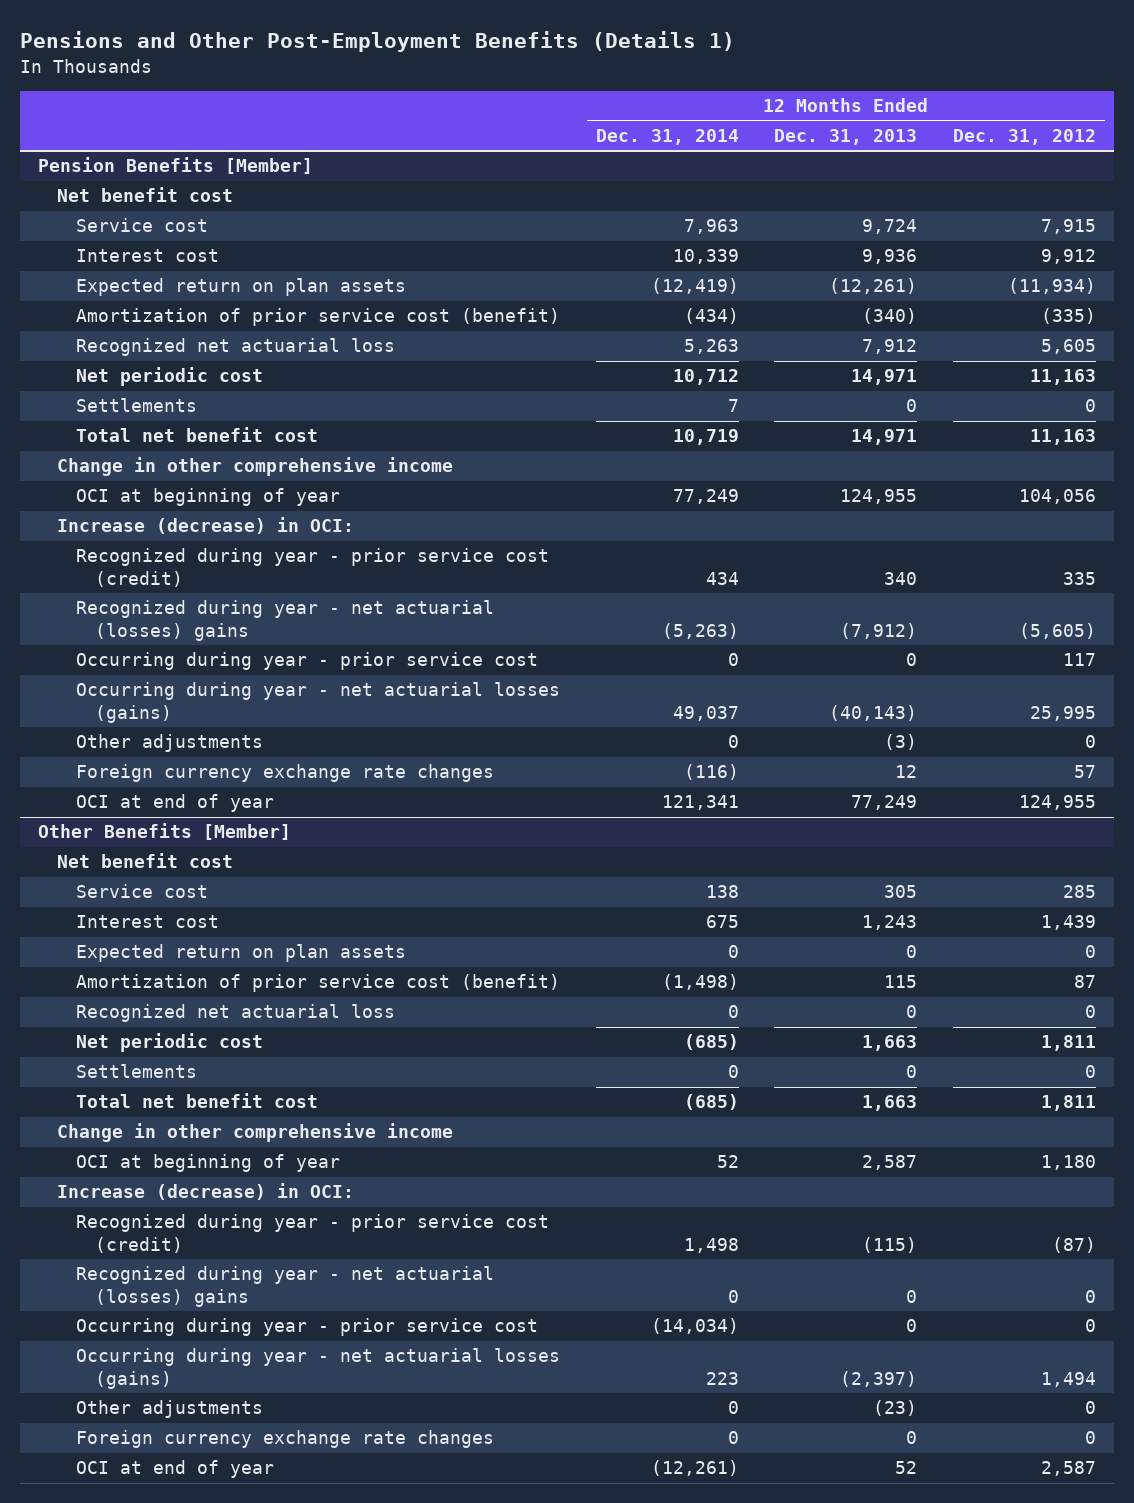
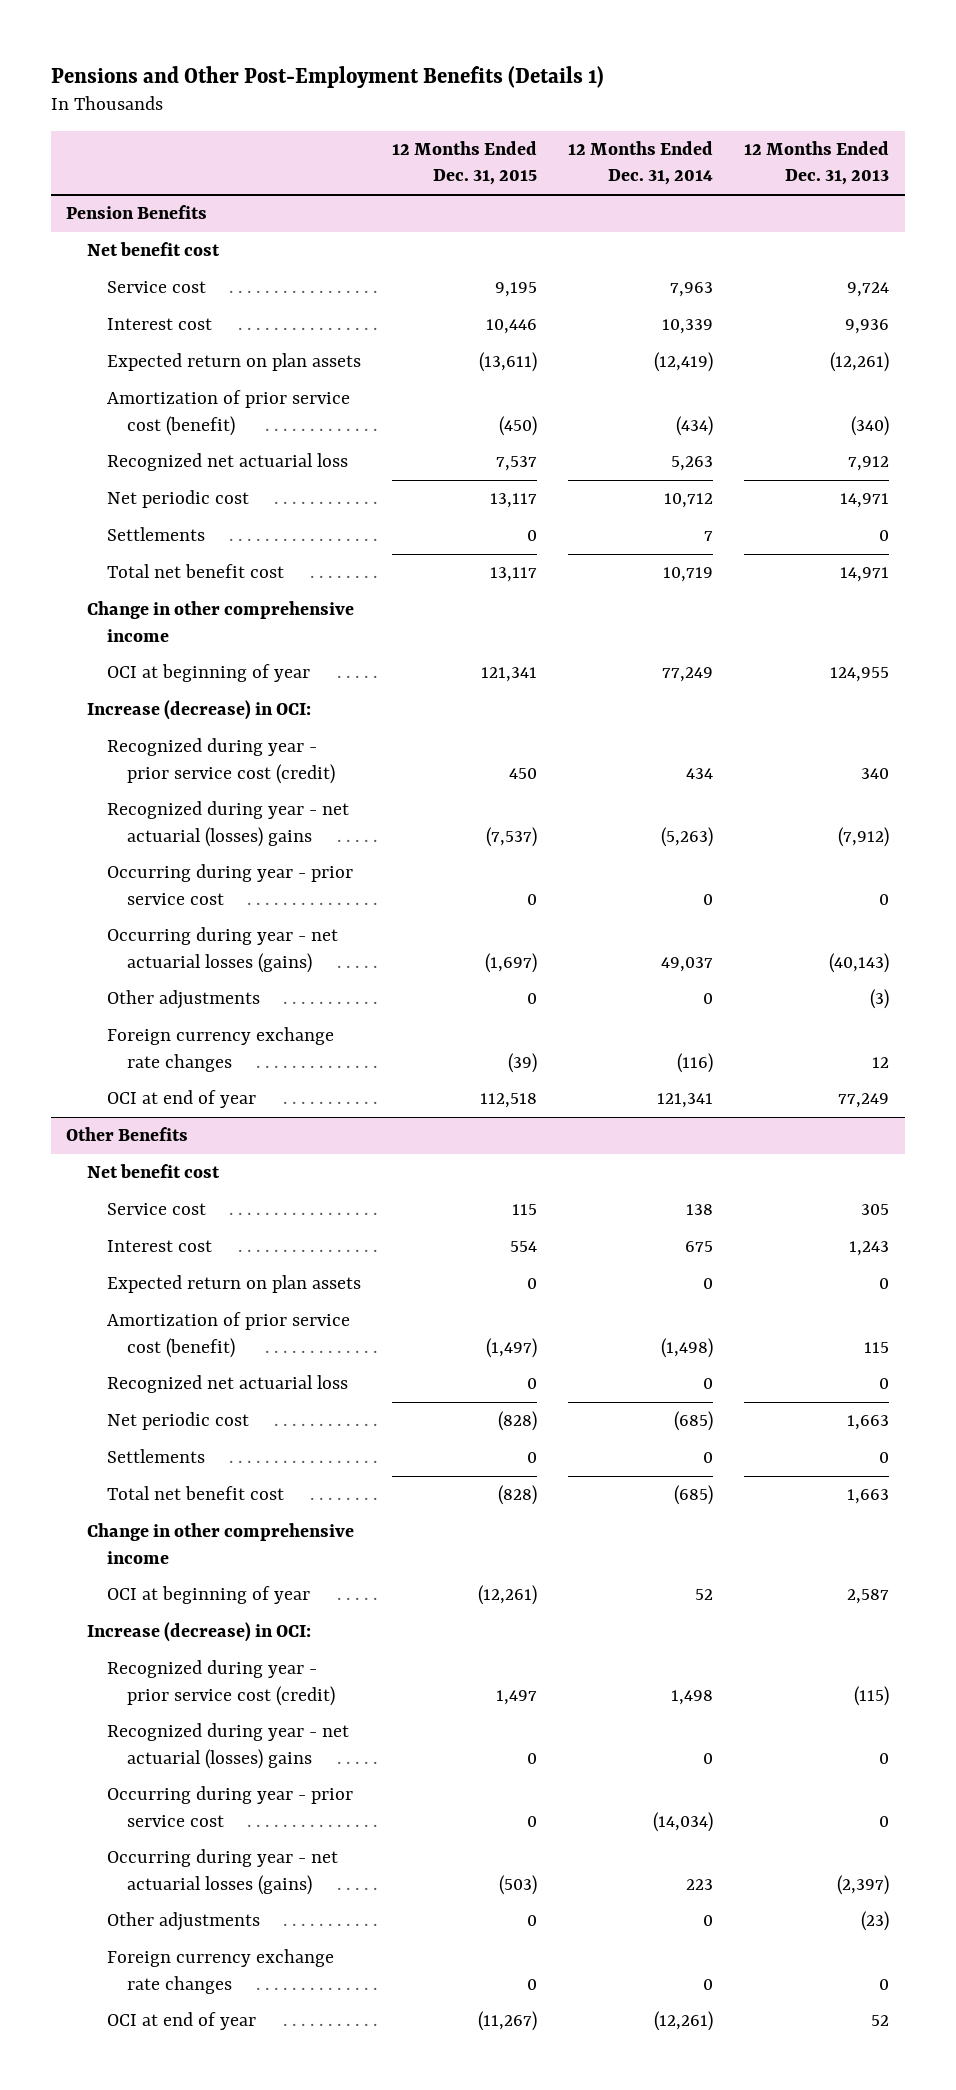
[953,128,1097,145] Dec. 31, 2012 -> none
none -> [392,140,538,186] 12 Months Ended Dec. 31, 2015
[38,157,314,175] Pension Benefits [Member] -> [66,205,208,220] Pension Benefits
[38,823,292,841] Other Benefits [Member] -> [66,1127,189,1142] Other Benefits

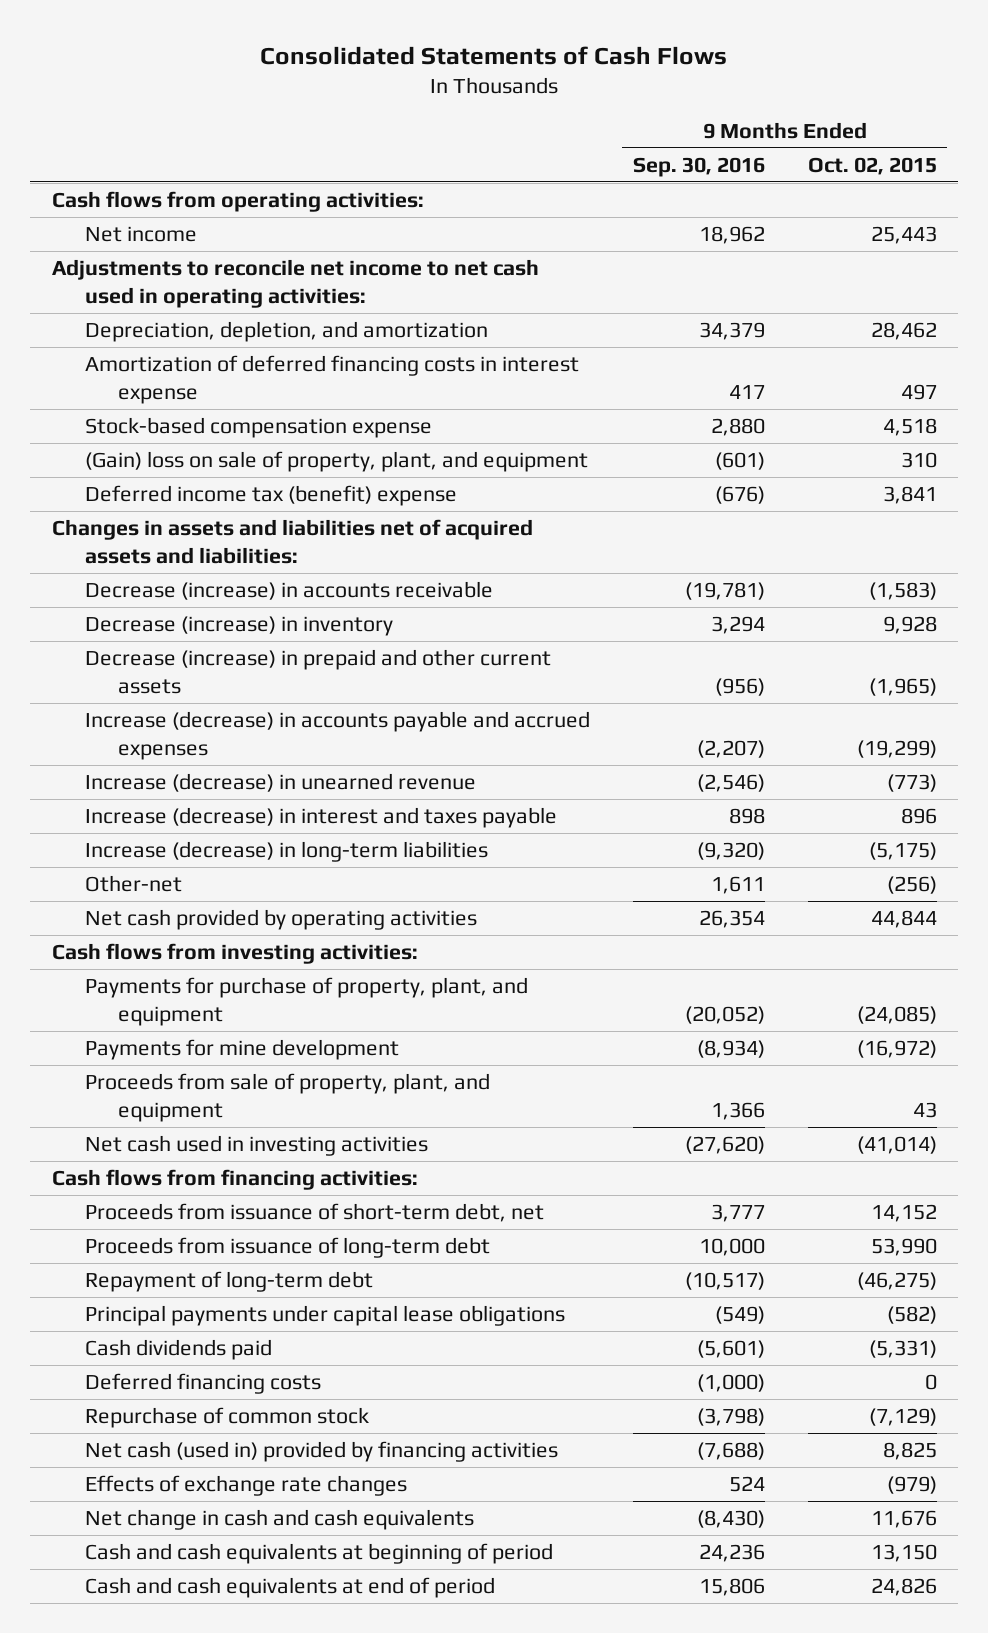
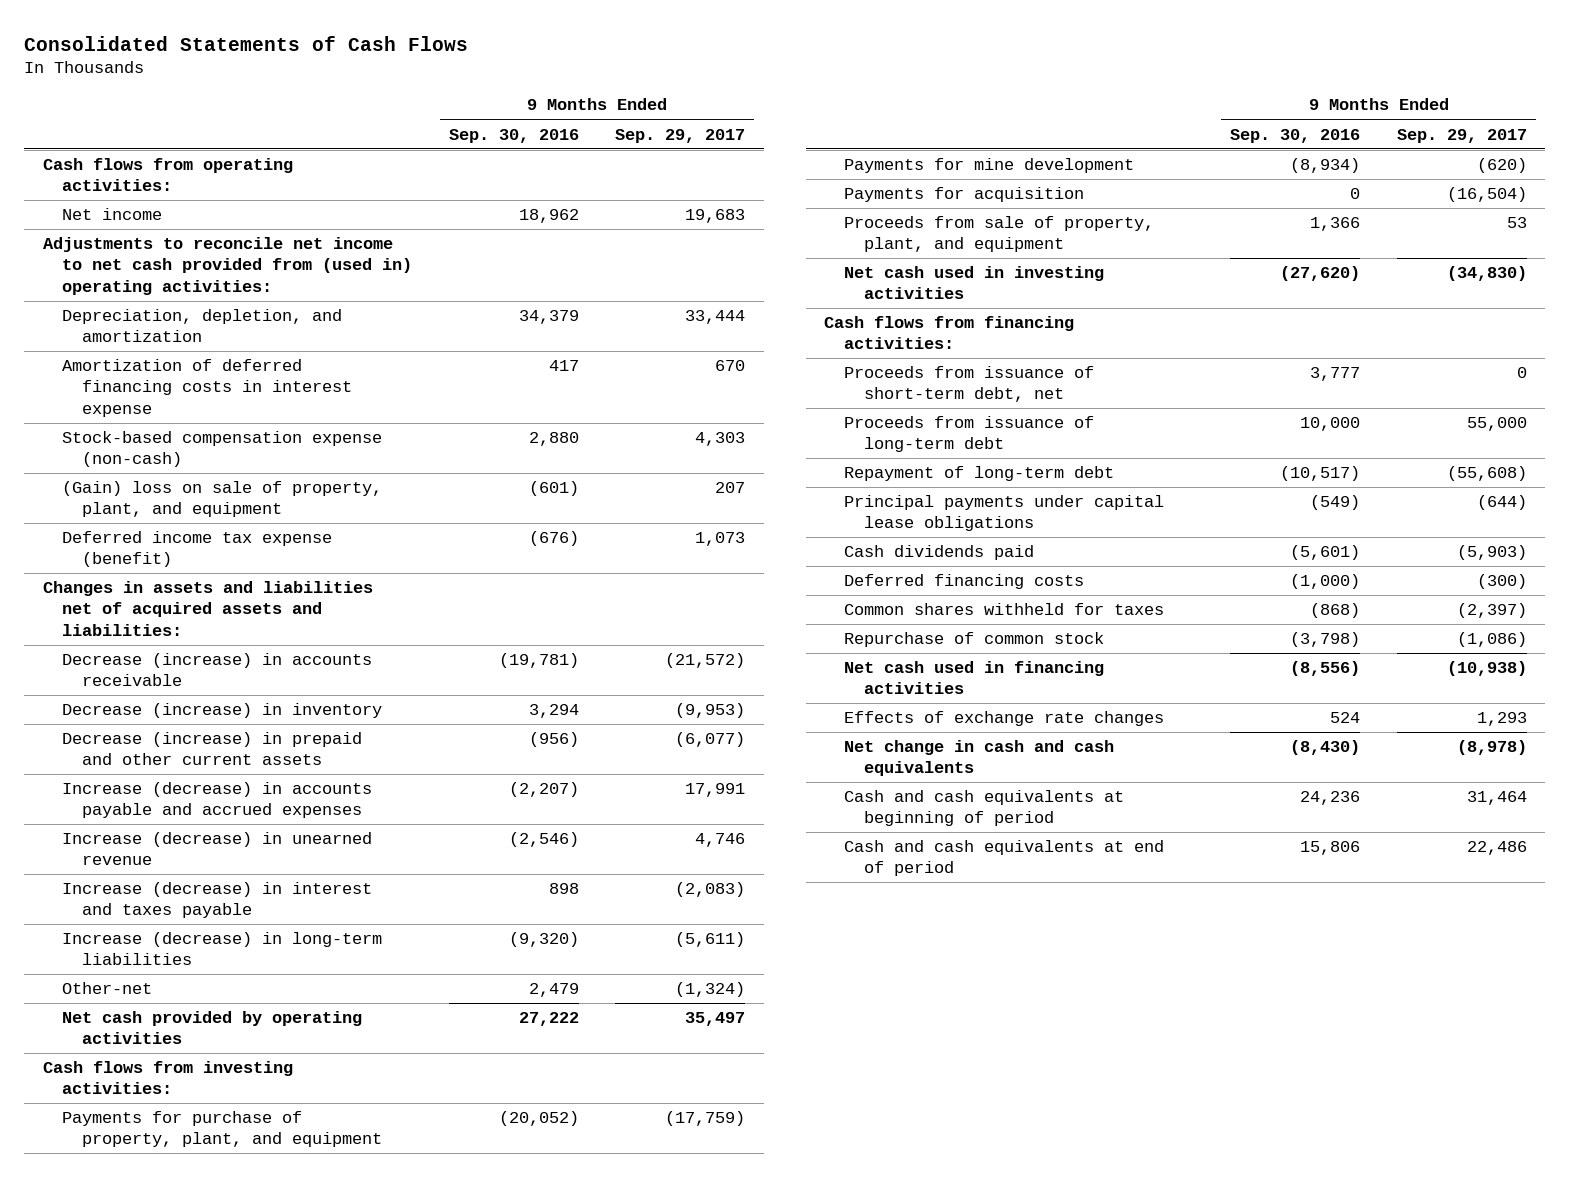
[807,156,937,175] Oct. 02, 2015 -> none
none -> [615,128,746,143] Sep. 29, 2017
[51,258,539,308] Adjustments to reconcile net income to net cash used in operating activities: -> [42,237,413,295] Adjustments to reconcile net income to net cash provided from (used in) operating activities:
[84,416,432,438] Stock-based compensation expense -> [62,431,383,468] Stock-based compensation expense (non-cash)
[84,484,457,506] Deferred income tax (benefit) expense -> [62,531,333,568] Deferred income tax expense (benefit)
[710,875,765,894] 1,611 -> [528,983,579,998] 2,479
[698,909,765,928] 26,354 -> [518,1012,579,1027] 27,222
none -> [844,187,1085,203] Payments for acquisition
none -> [844,603,1165,616] Common shares withheld for taxes
[84,1440,558,1462] Net cash (used in) provided by financing activities -> [844,661,1105,695] Net cash used in financing activities
[696,1441,765,1460] (7,688) -> [1290,661,1361,677] (8,556)

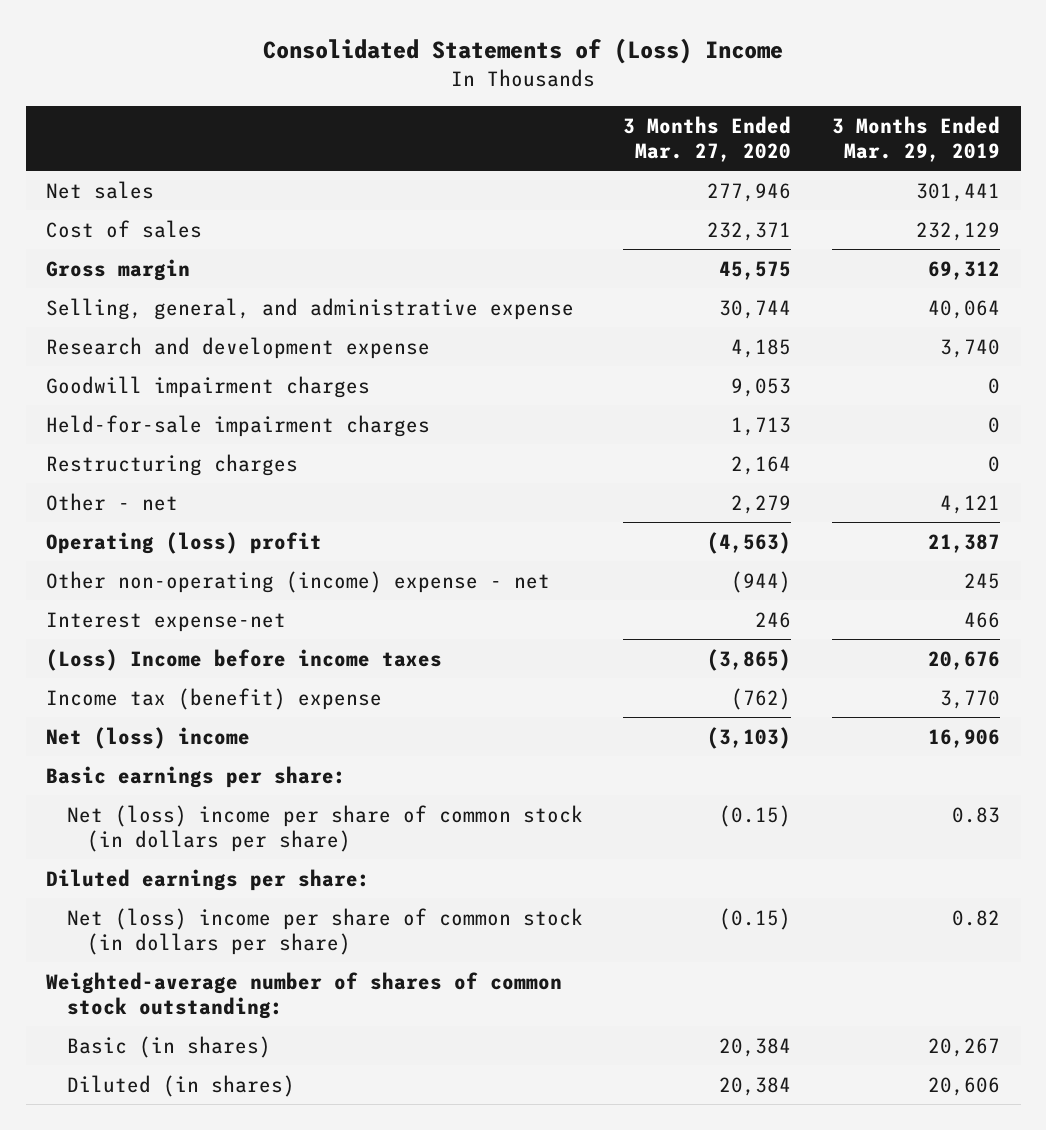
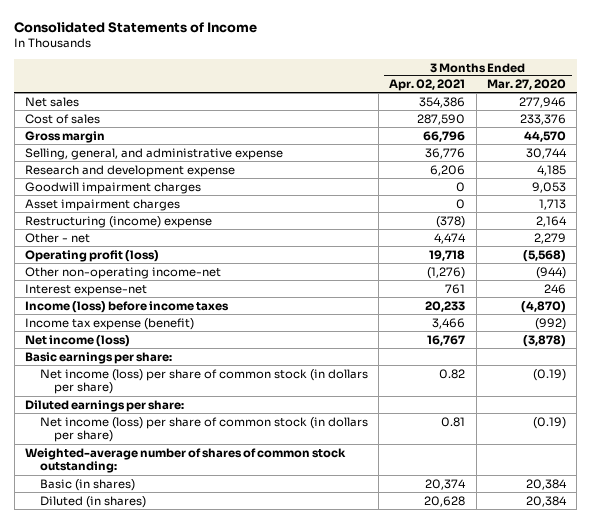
[263,37,784,64] Consolidated Statements of (Loss) Income -> [14,21,258,33] Consolidated Statements of Income
[832,115,1001,162] 3 Months Ended Mar. 29, 2019 -> none
none -> [389,79,466,92] Apr. 02, 2021
[707,221,792,241] 232,371 -> [520,113,567,125] 233,376
[719,260,792,280] 45,575 -> [524,130,567,142] 44,570
[46,414,431,437] Held-for-sale impairment charges -> [24,198,180,211] Asset impairment charges
[46,453,299,476] Restructuring charges -> [24,215,212,228] Restructuring (income) expense
[46,531,323,554] Operating (loss) profit -> [24,249,159,262] Operating profit (loss)
[707,531,792,554] (4,563) -> [523,249,567,262] (5,568)
[46,570,551,593] Other non-operating (income) expense - net -> [24,266,221,279] Other non-operating income-net
[46,648,443,671] (Loss) Income before income taxes -> [24,300,229,313] Income (loss) before income taxes
[707,648,792,671] (3,865) -> [521,300,567,313] (4,870)
[46,687,383,710] Income tax (benefit) expense -> [24,317,194,330] Income tax expense (benefit)
[731,687,792,710] (762) -> [535,317,567,330] (992)
[46,726,251,749] Net (loss) income -> [24,334,130,347] Net income (loss)
[707,726,792,749] (3,103) -> [523,334,567,347] (3,878)
[66,804,583,852] Net (loss) income per share of common stock (in dollars per share) -> [39,368,368,395] Net income (loss) per share of common stock (in dollars per share)
[719,804,792,827] (0.15) -> [533,368,567,381] (0.19)
[66,907,583,955] Net (loss) income per share of common stock (in dollars per share) -> [39,416,368,443] Net income (loss) per share of common stock (in dollars per share)
[719,907,792,930] (0.15) -> [533,416,567,429] (0.19)

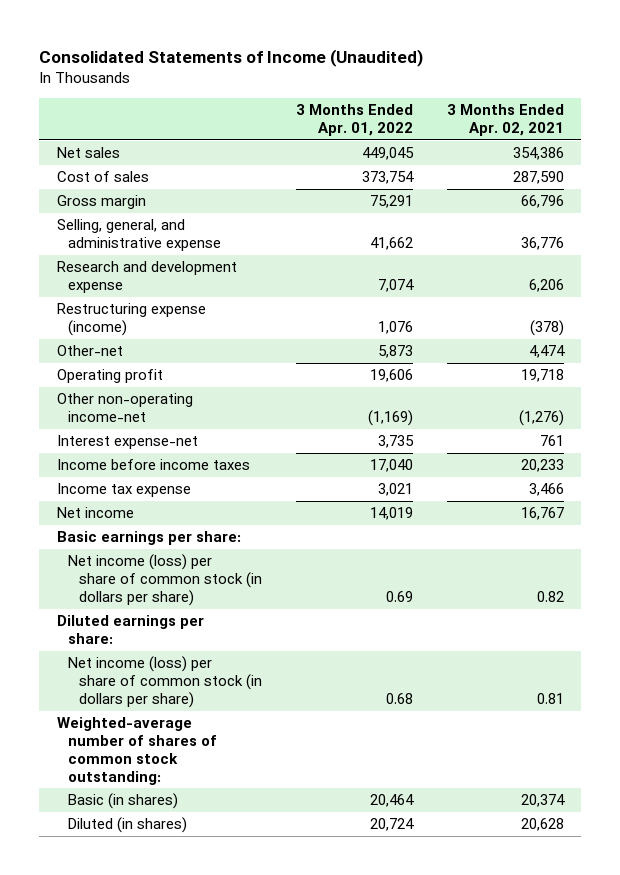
[14,21,258,33] Consolidated Statements of Income -> [39,48,424,67] Consolidated Statements of Income (Unaudited)
[487,79,567,91] Mar. 27, 2020 -> none
none -> [295,104,413,136] 3 Months Ended Apr. 01, 2022
[24,181,201,194] Goodwill impairment charges -> none
[24,198,180,211] Asset impairment charges -> none
[24,215,212,228] Restructuring (income) expense -> [56,303,206,337] Restructuring expense (income)
[24,232,90,243] Other - net -> [56,345,123,357] Other-net
[24,249,159,262] Operating profit (loss) -> [56,369,163,384] Operating profit
[24,300,229,313] Income (loss) before income taxes -> [56,459,250,471] Income before income taxes
[24,317,194,330] Income tax expense (benefit) -> [56,483,191,498] Income tax expense
[24,334,130,347] Net income (loss) -> [56,507,134,519] Net income

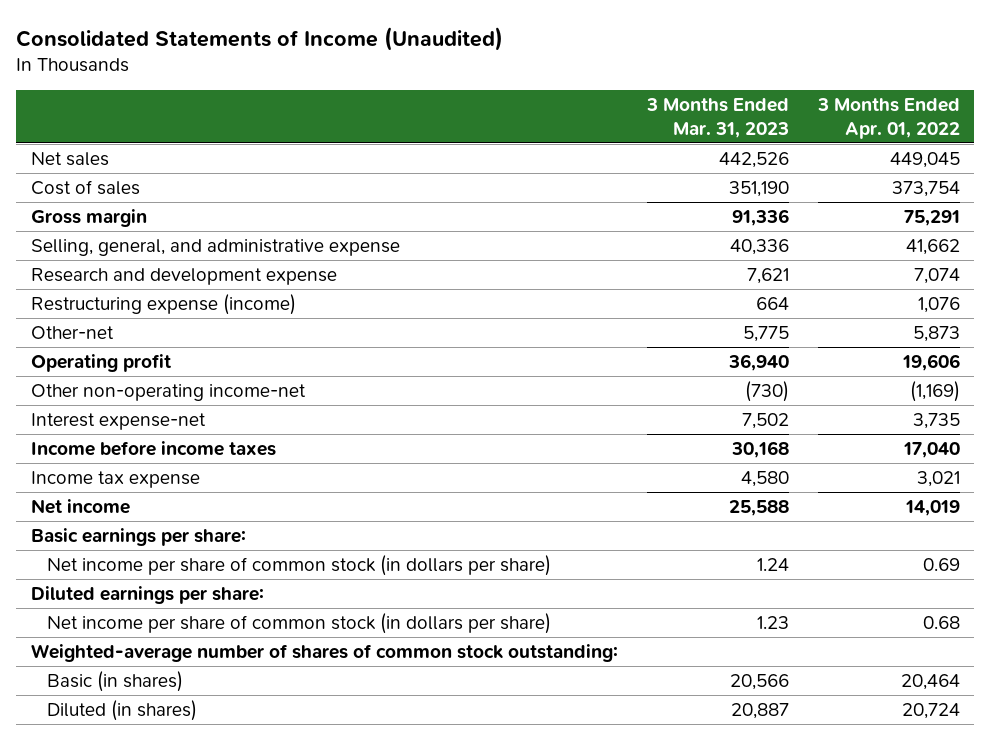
[446,104,564,136] 3 Months Ended Apr. 02, 2021 -> none
none -> [645,97,789,138] 3 Months Ended Mar. 31, 2023
[67,554,262,606] Net income (loss) per share of common stock (in dollars per share) -> [46,554,551,576] Net income per share of common stock (in dollars per share)
[67,656,262,708] Net income (loss) per share of common stock (in dollars per share) -> [46,612,551,634] Net income per share of common stock (in dollars per share)

